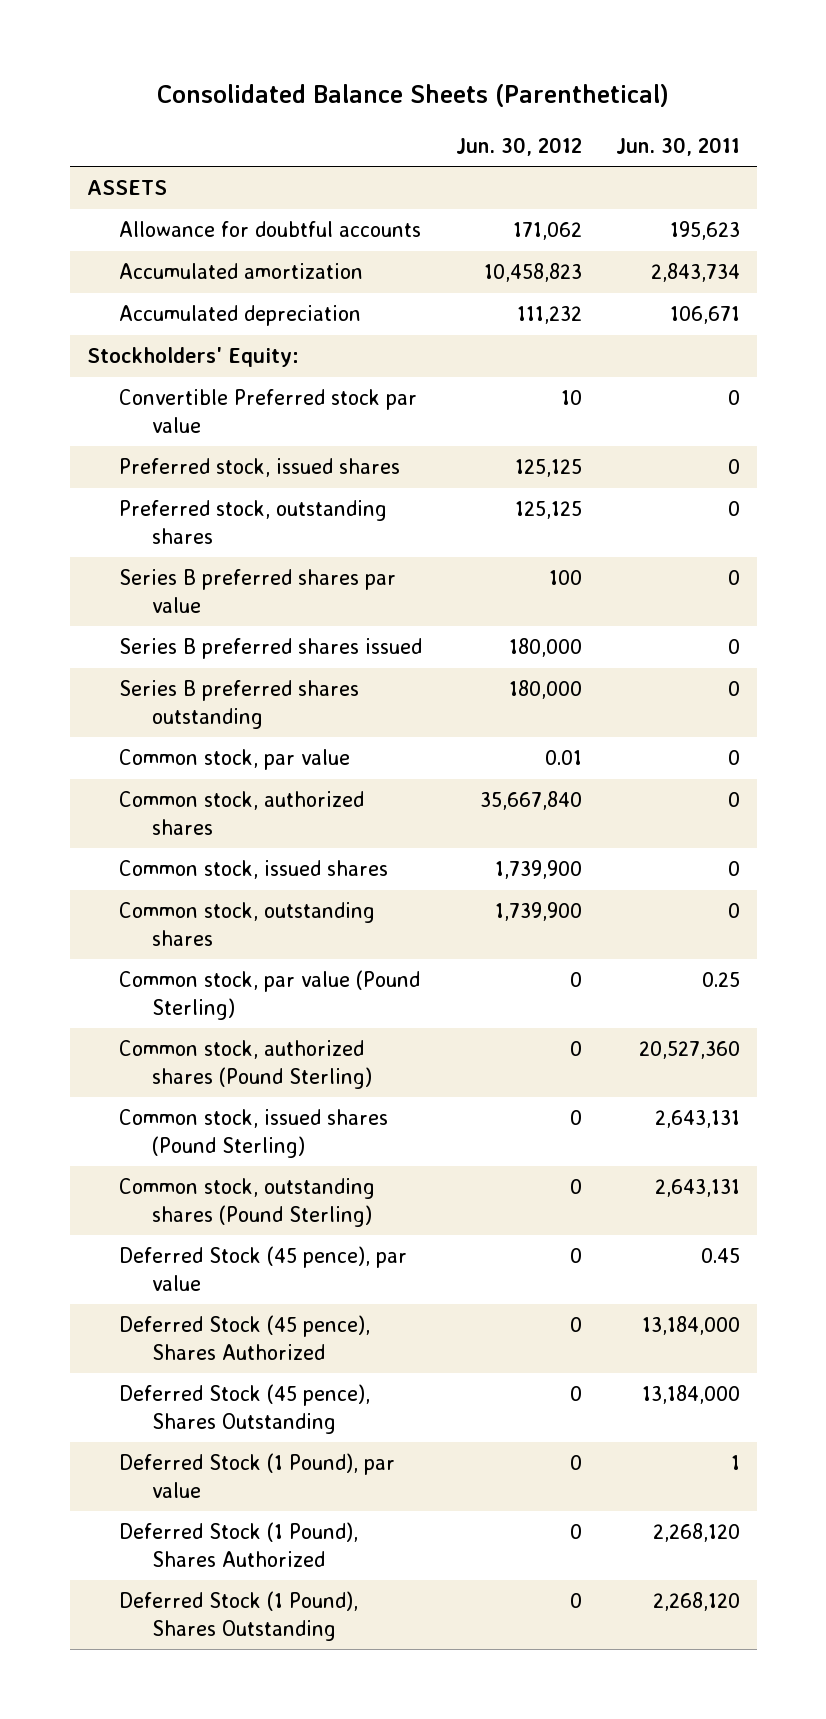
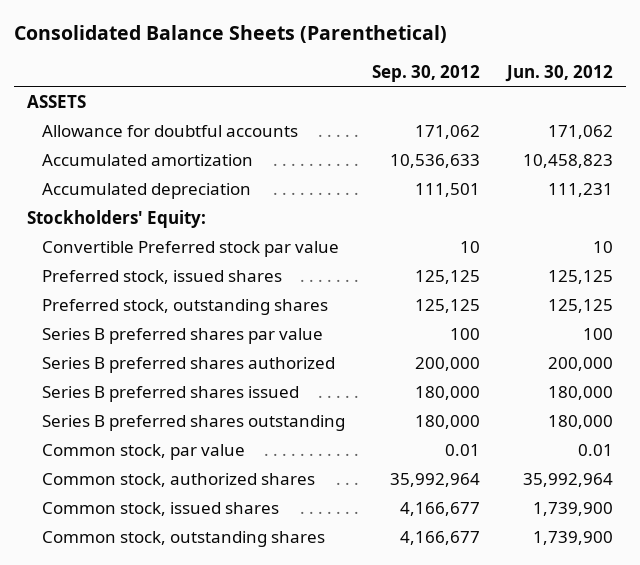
[615,136,740,156] Jun. 30, 2011 -> none
none -> [371,64,480,82] Sep. 30, 2012
[516,306,582,325] 111,232 -> [547,182,613,197] 111,231
none -> [42,356,336,373] Series B preferred shares authorized
[479,791,582,811] 35,667,840 -> [522,472,613,487] 35,992,964
[119,970,421,1020] Common stock, par value (Pound Sterling) -> none
[119,1040,372,1089] Common stock, authorized shares (Pound Sterling) -> none
[119,1109,389,1158] Common stock, issued shares (Pound Sterling) -> none
[119,1178,376,1227] Common stock, outstanding shares (Pound Sterling) -> none
[119,1246,408,1291] Deferred Stock (45 pence), par value -> none
[119,1315,371,1360] Deferred Stock (45 pence), Shares Authorized -> none
[119,1384,371,1434] Deferred Stock (45 pence), Shares Outstanding -> none
[119,1453,396,1498] Deferred Stock (1 Pound), par value -> none
[119,1522,359,1567] Deferred Stock (1 Pound), Shares Authorized -> none
[119,1591,359,1641] Deferred Stock (1 Pound), Shares Outstanding -> none

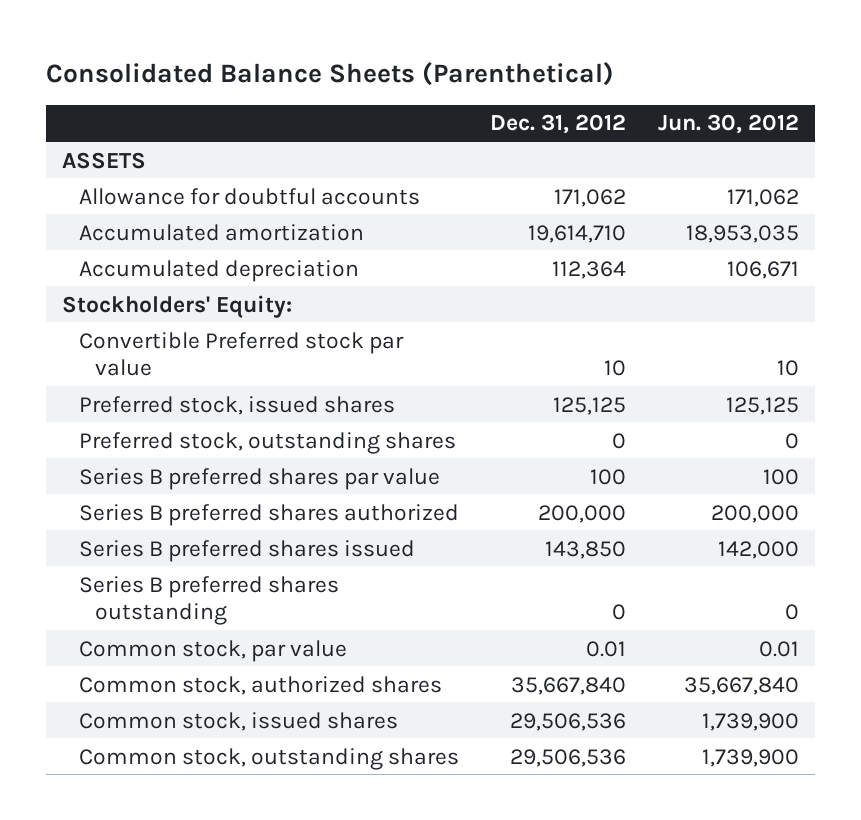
[371,64,480,82] Sep. 30, 2012 -> none
none -> [490,114,627,135] Dec. 31, 2012
[522,153,613,168] 10,458,823 -> [686,224,800,243] 18,953,035
[547,182,613,197] 111,231 -> [727,260,800,279] 106,671
[547,298,613,313] 125,125 -> [785,432,800,449] 0
[547,385,613,400] 180,000 -> [718,540,800,559] 142,000
[547,414,613,429] 180,000 -> [785,604,800,621] 0
[522,472,613,487] 35,992,964 -> [684,676,800,695] 35,667,840

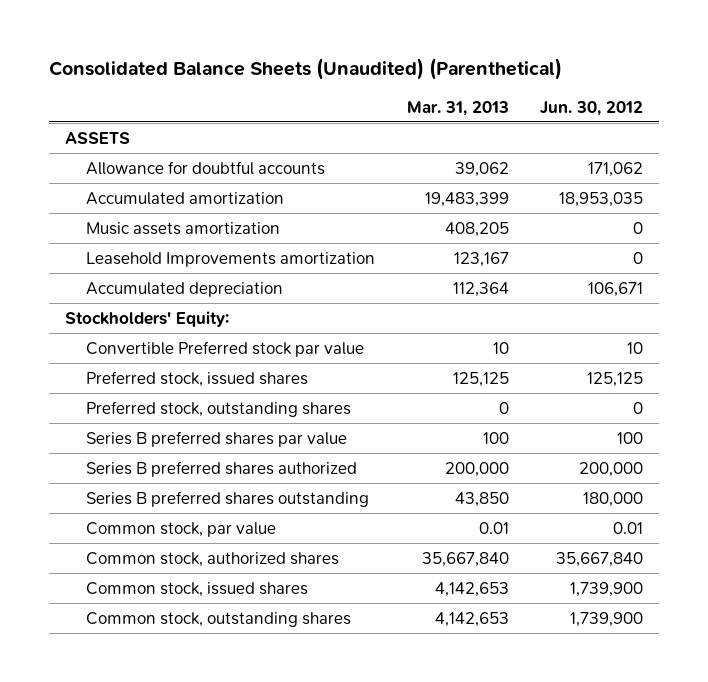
[45,61,614,86] Consolidated Balance Sheets (Parenthetical) -> [49,58,563,81] Consolidated Balance Sheets (Unaudited) (Parenthetical)
[490,114,627,135] Dec. 31, 2012 -> none
none -> [406,100,509,116] Mar. 31, 2013
none -> [85,221,280,235] Music assets amortization
none -> [85,251,375,267] Leasehold Improvements amortization
[78,539,415,562] Series B preferred shares issued -> none
[785,604,800,621] 0 -> [583,491,644,507] 180,000

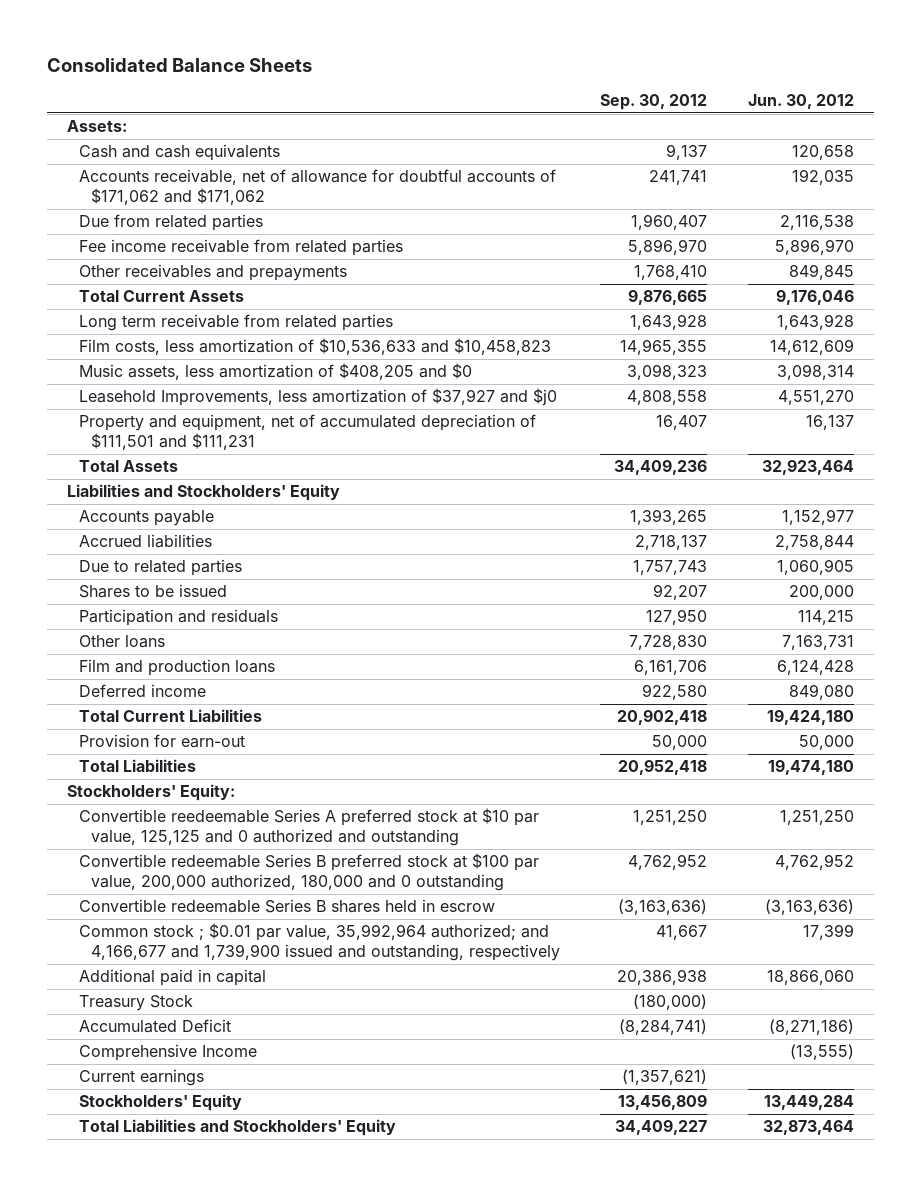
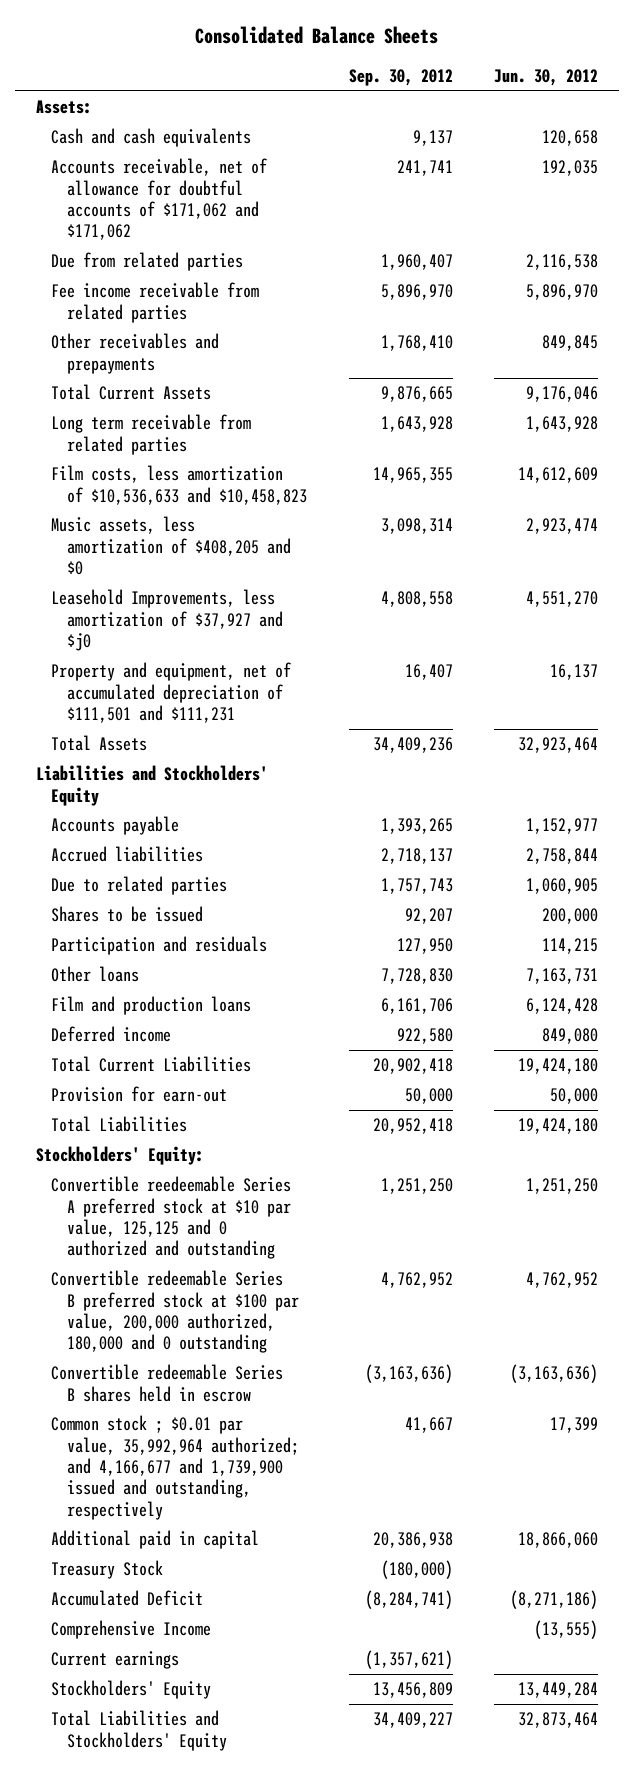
[627,364,708,381] 3,098,323 -> [380,518,453,535] 3,098,314
[776,364,854,381] 3,098,314 -> [526,518,599,535] 2,923,474
[767,759,854,776] 19,474,180 -> [518,1118,599,1135] 19,424,180

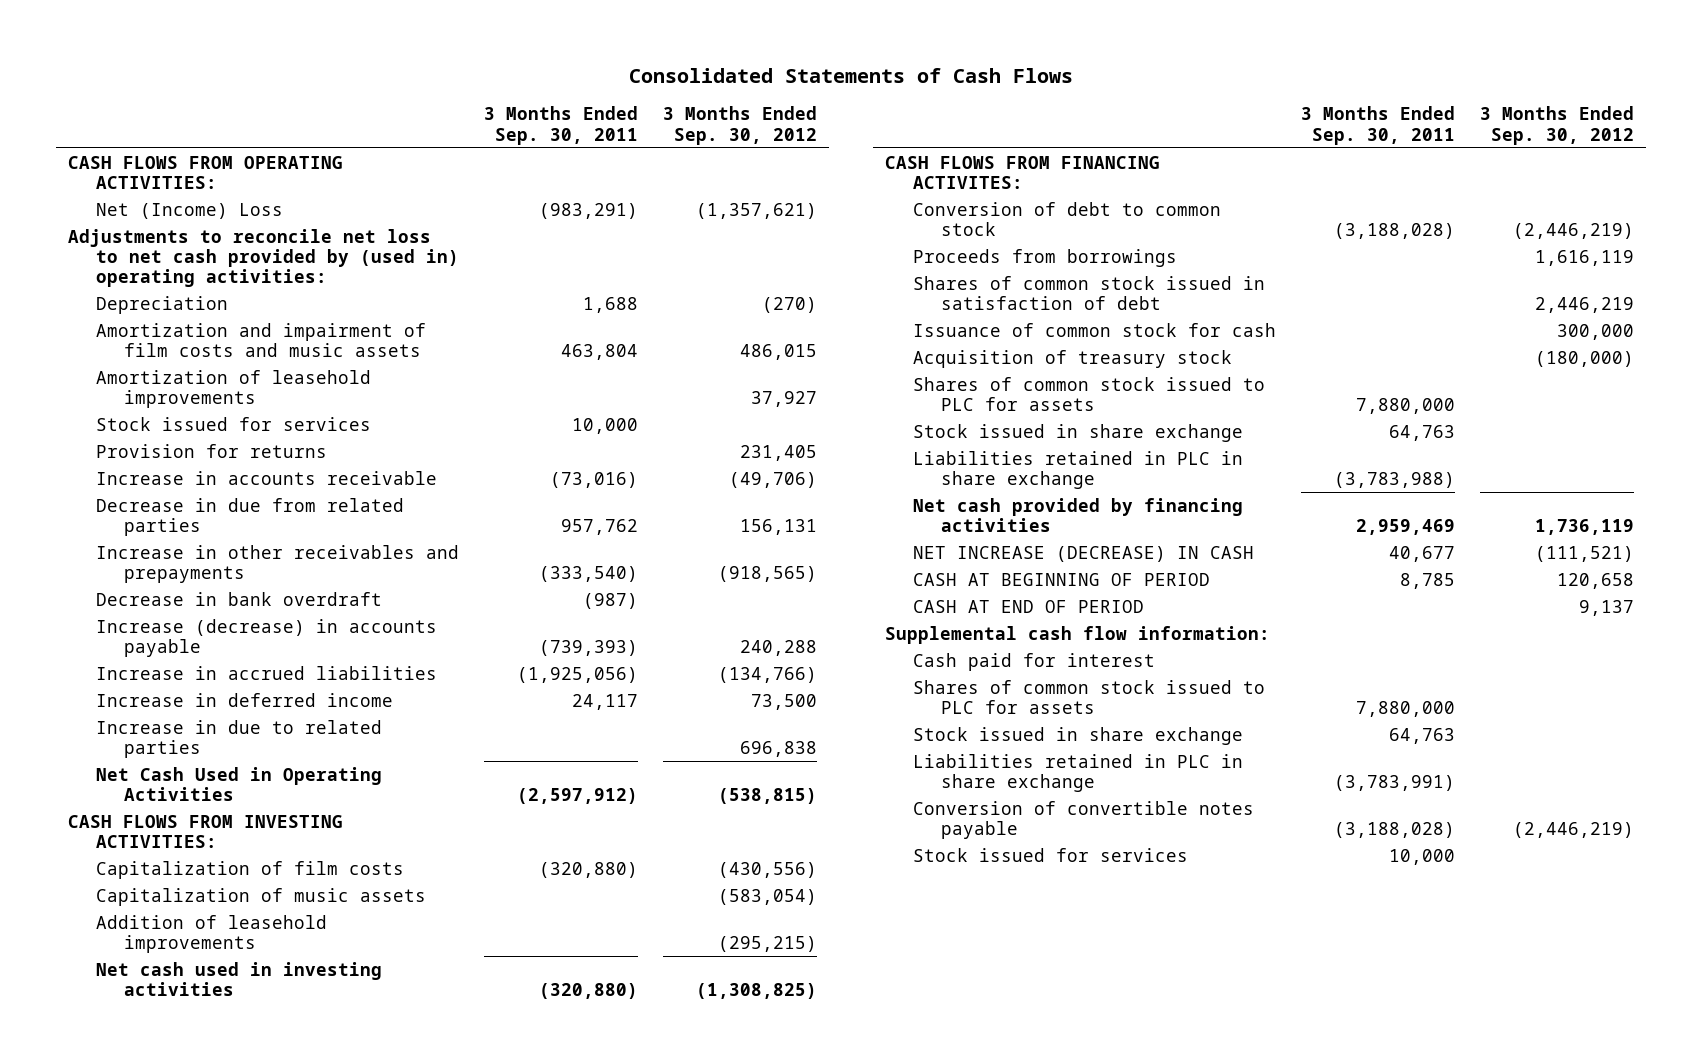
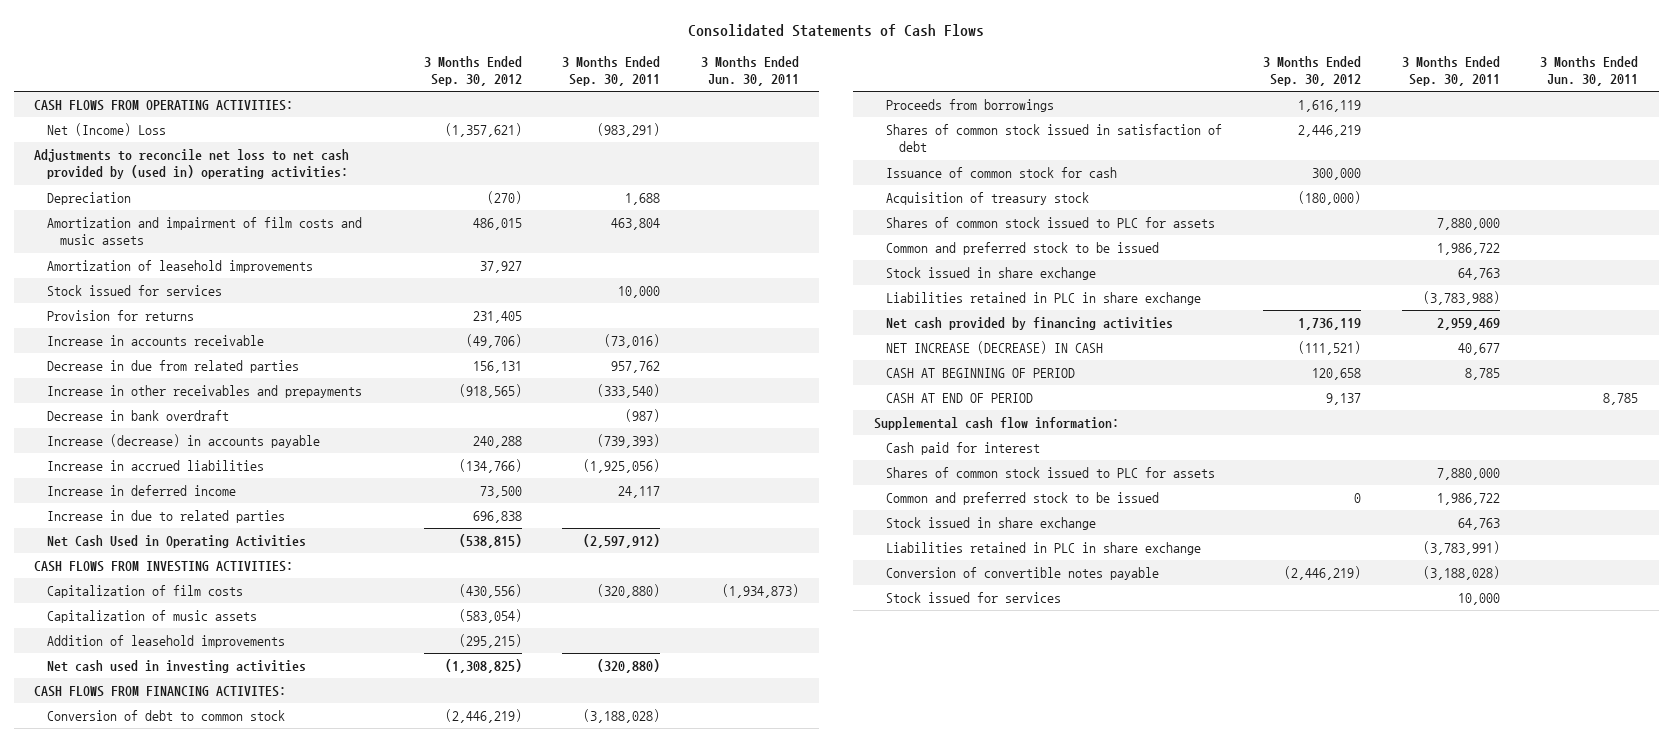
none -> [700,55,799,86] 3 Months Ended Jun. 30, 2011
none -> [886,242,1160,256] Common and preferred stock to be issued
none -> [886,492,1160,506] Common and preferred stock to be issued

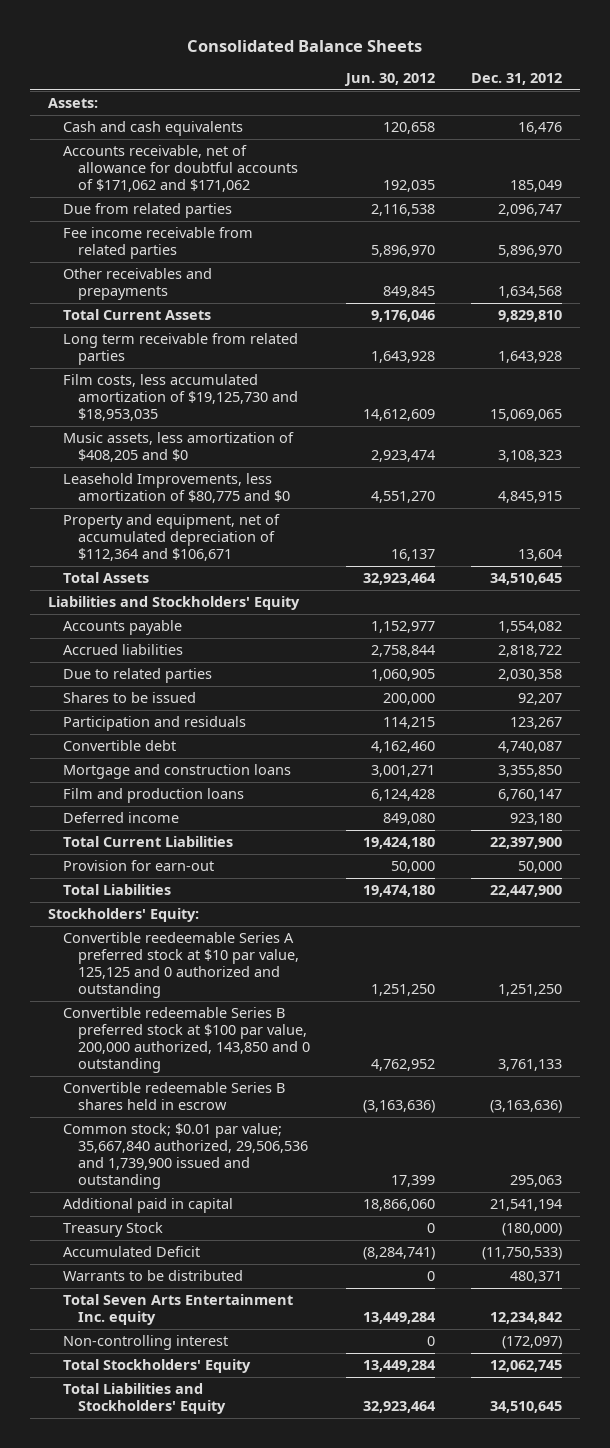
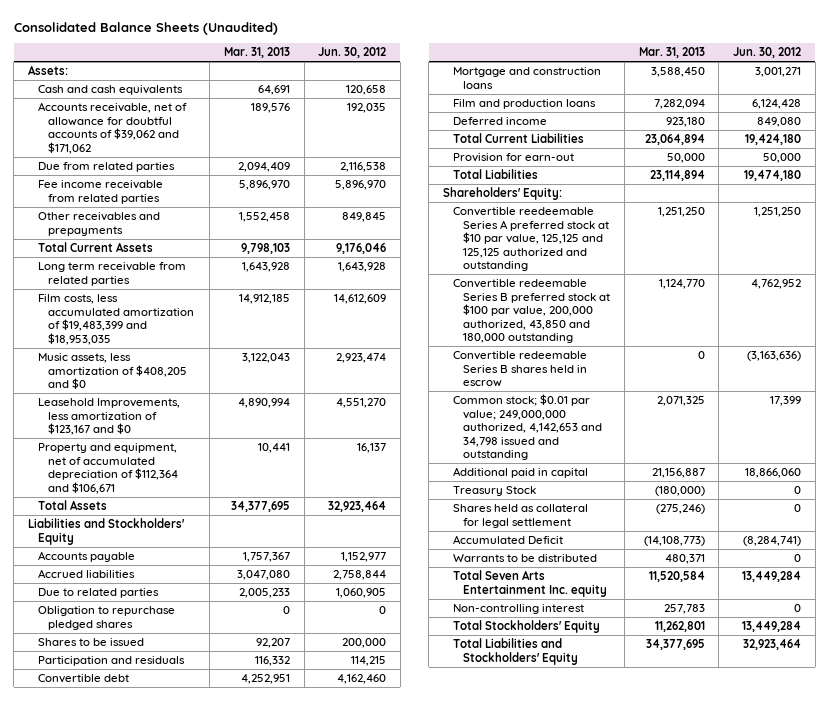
[187,39,423,52] Consolidated Balance Sheets -> [13,21,278,35] Consolidated Balance Sheets (Unaudited)
[471,73,563,86] Dec. 31, 2012 -> none
none -> [223,47,290,59] Mar. 31, 2013
[62,145,299,193] Accounts receivable, net of allowance for doubtful accounts of $171,062 and $171,062 -> [38,102,188,154] Accounts receivable, net of allowance for doubtful accounts of $39,062 and $171,062
[62,374,299,422] Film costs, less accumulated amortization of $19,125,730 and $18,953,035 -> [38,294,195,345] Film costs, less accumulated amortization of $19,483,399 and $18,953,035
[62,473,291,504] Leasehold Improvements, less amortization of $80,775 and $0 -> [38,398,181,436] Leasehold Improvements, less amortization of $123,167 and $0
none -> [38,606,176,630] Obligation to repurchase pledged shares
[47,908,199,923] Stockholders' Equity: -> [443,187,563,201] Shareholders' Equity:
[62,932,300,999] Convertible reedeemable Series A preferred stock at $10 par value, 125,125 and 0 authorized and outstanding -> [453,207,610,272] Convertible reedeemable Series A preferred stock at $10 par value, 125,125 and 125,125 authorized and outstanding
[62,1007,311,1074] Convertible redeemable Series B preferred stock at $100 par value, 200,000 authorized, 143,850 and 0 outstanding -> [453,279,611,344] Convertible redeemable Series B preferred stock at $100 par value, 200,000 authorized, 43,850 and 180,000 outstanding
[62,1123,309,1190] Common stock; $0.01 par value; 35,667,840 authorized, 29,506,536 and 1,739,900 issued and outstanding -> [453,394,603,461] Common stock; $0.01 par value; 249,000,000 authorized, 4,142,653 and 34,798 issued and outstanding
none -> [453,504,589,528] Shares held as collateral for legal settlement

